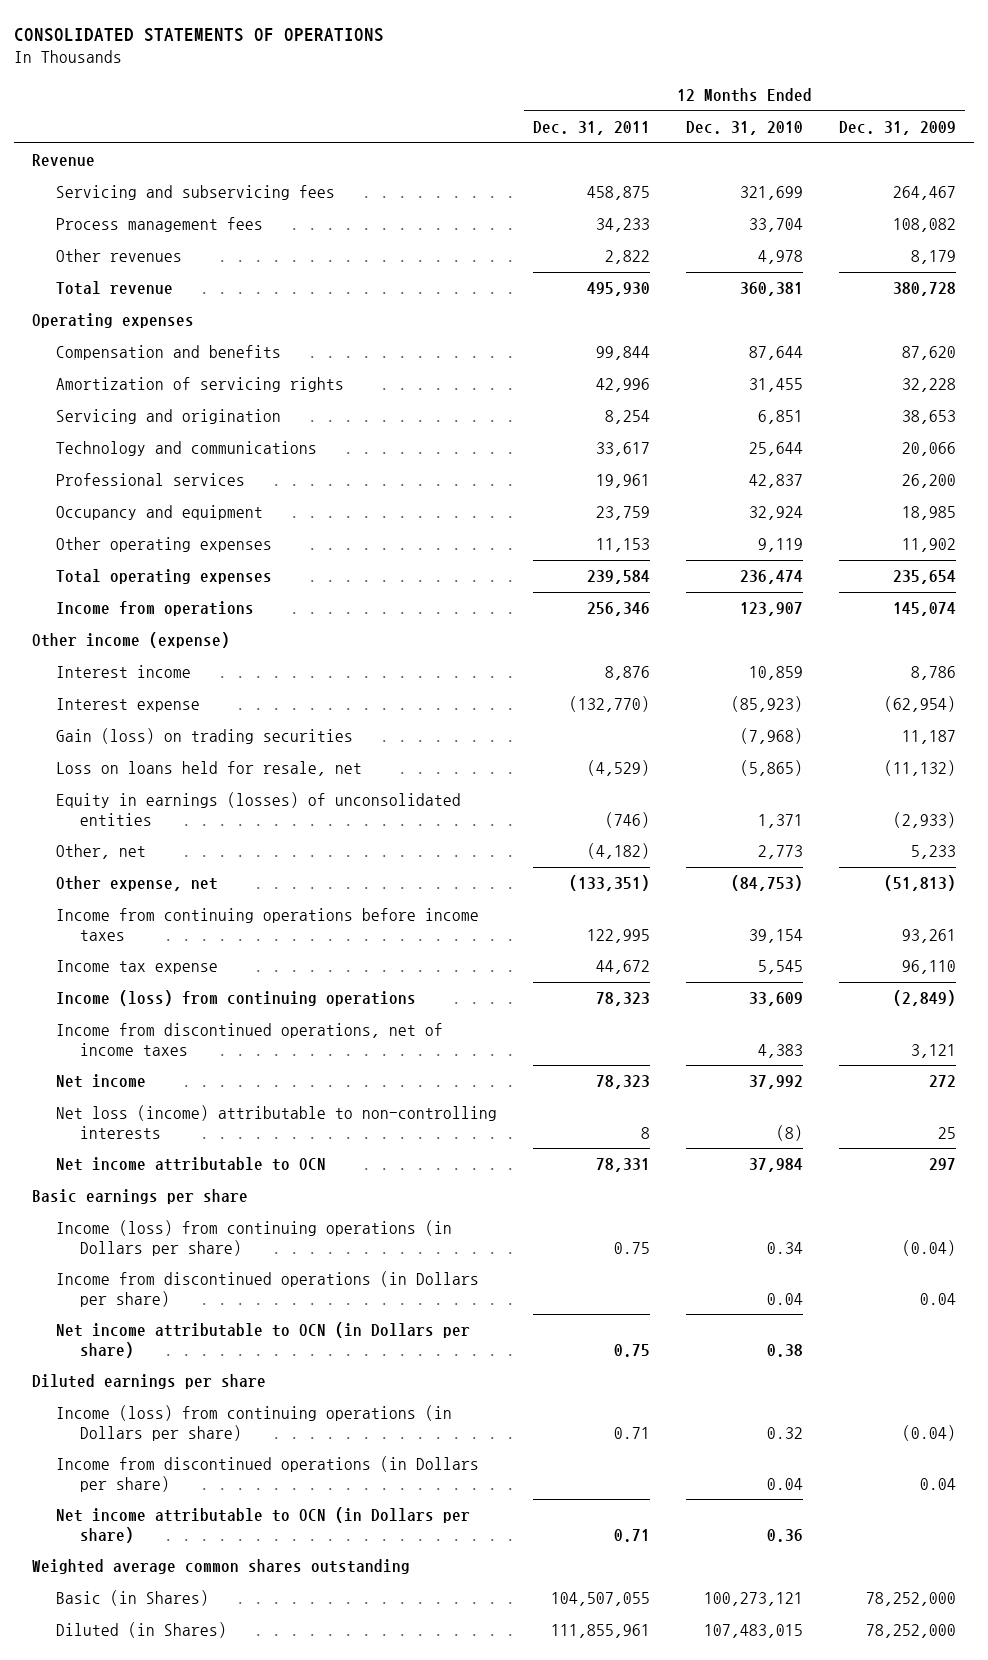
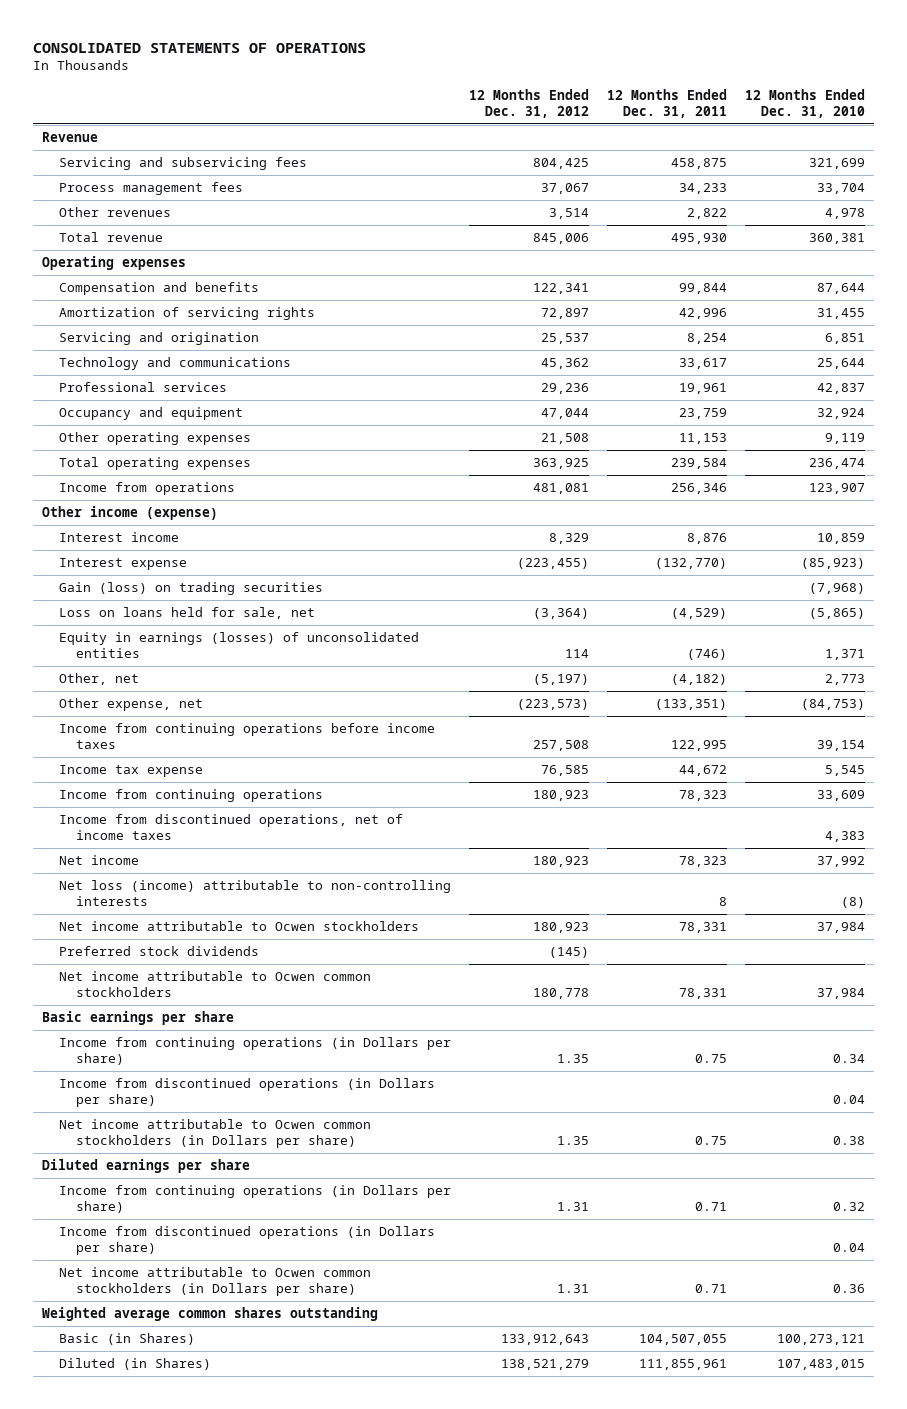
[839,120,957,135] Dec. 31, 2009 -> none
none -> [469,89,590,118] 12 Months Ended Dec. 31, 2012
[56,761,363,777] Loss on loans held for resale, net -> [58,607,315,620] Loss on loans held for sale, net
[56,990,417,1007] Income (loss) from continuing operations -> [58,789,323,803] Income from continuing operations
[56,1157,327,1172] Net income attributable to OCN -> [58,921,419,932] Net income attributable to Ocwen stockholders
none -> [58,946,259,957] Preferred stock dividends
none -> [58,971,371,997] Net income attributable to Ocwen common stockholders
[56,1220,453,1256] Income (loss) from continuing operations (in Dollars per share) -> [58,1037,451,1065] Income from continuing operations (in Dollars per share)
[56,1322,471,1358] Net income attributable to OCN (in Dollars per share) -> [58,1119,371,1148] Net income attributable to Ocwen common stockholders (in Dollars per share)
[56,1405,453,1441] Income (loss) from continuing operations (in Dollars per share) -> [58,1185,451,1213] Income from continuing operations (in Dollars per share)
[56,1507,471,1543] Net income attributable to OCN (in Dollars per share) -> [58,1267,371,1296] Net income attributable to Ocwen common stockholders (in Dollars per share)

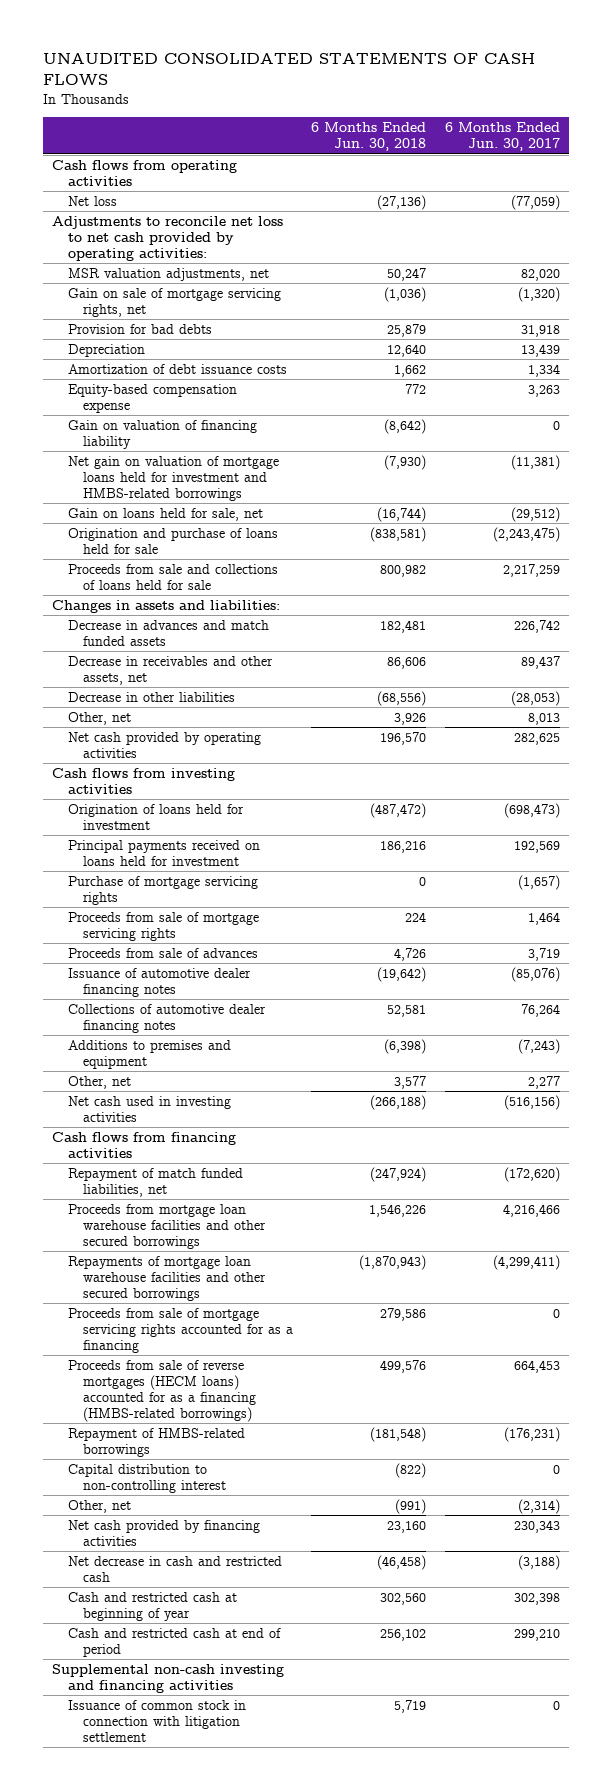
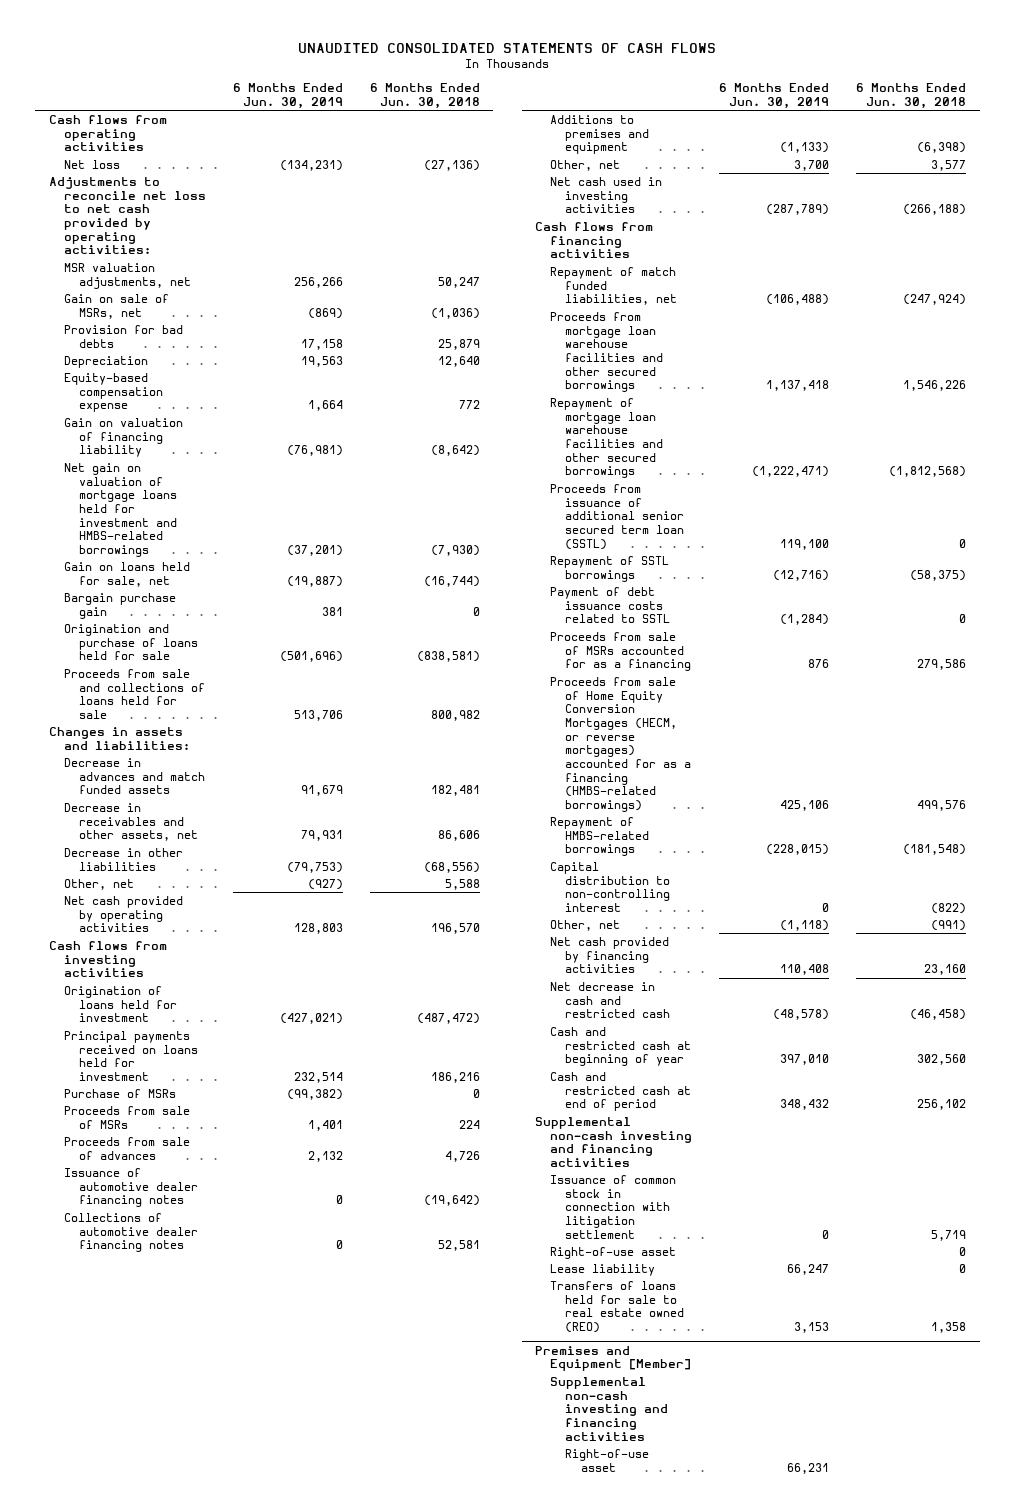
[444,122,560,152] 6 Months Ended Jun. 30, 2017 -> none
none -> [232,83,343,110] 6 Months Ended Jun. 30, 2019
[67,287,281,317] Gain on sale of mortgage servicing rights, net -> [63,293,169,319] Gain on sale of MSRs, net
[67,363,287,374] Amortization of debt issuance costs -> none
none -> [63,592,176,619] Bargain purchase gain
[394,712,427,725] 3,926 -> [444,878,480,890] 5,588
[67,875,258,905] Purchase of mortgage servicing rights -> [63,1088,176,1098] Purchase of MSRs
[67,911,259,941] Proceeds from sale of mortgage servicing rights -> [63,1105,190,1129] Proceeds from sale of MSRs
[67,1255,266,1301] Repayments of mortgage loan warehouse facilities and other secured borrowings -> [550,397,664,479] Repayment of mortgage loan warehouse facilities and other secured borrowings
[359,1254,427,1270] (1,870,943) -> [889,466,967,478] (1,812,568)
none -> [550,483,685,550] Proceeds from issuance of additional senior secured term loan (SSTL)
none -> [550,555,670,582] Repayment of SSTL borrowings
none -> [550,586,671,624] Payment of debt issuance costs related to SSTL
[67,1307,293,1353] Proceeds from sale of mortgage servicing rights accounted for as a financing -> [550,631,692,672] Proceeds from sale of MSRs accounted for as a financing
[67,1359,256,1422] Proceeds from sale of reverse mortgages (HECM loans) accounted for as a financing (HMBS-related borrowings) -> [550,676,692,813] Proceeds from sale of Home Equity Conversion Mortgages (HECM, or reverse mortgages) accounted for as a financing (HMBS-related borrowings)
none -> [550,1246,677,1259] Right-of-use asset
none -> [550,1263,656,1276] Lease liability
none -> [550,1280,685,1333] Transfers of loans held for sale to real estate owned (REO)
none -> [534,1345,692,1372] Premises and Equipment [Member]
none -> [550,1376,669,1441] Supplemental non-cash investing and financing activities
none -> [565,1448,650,1472] Right-of-use asset

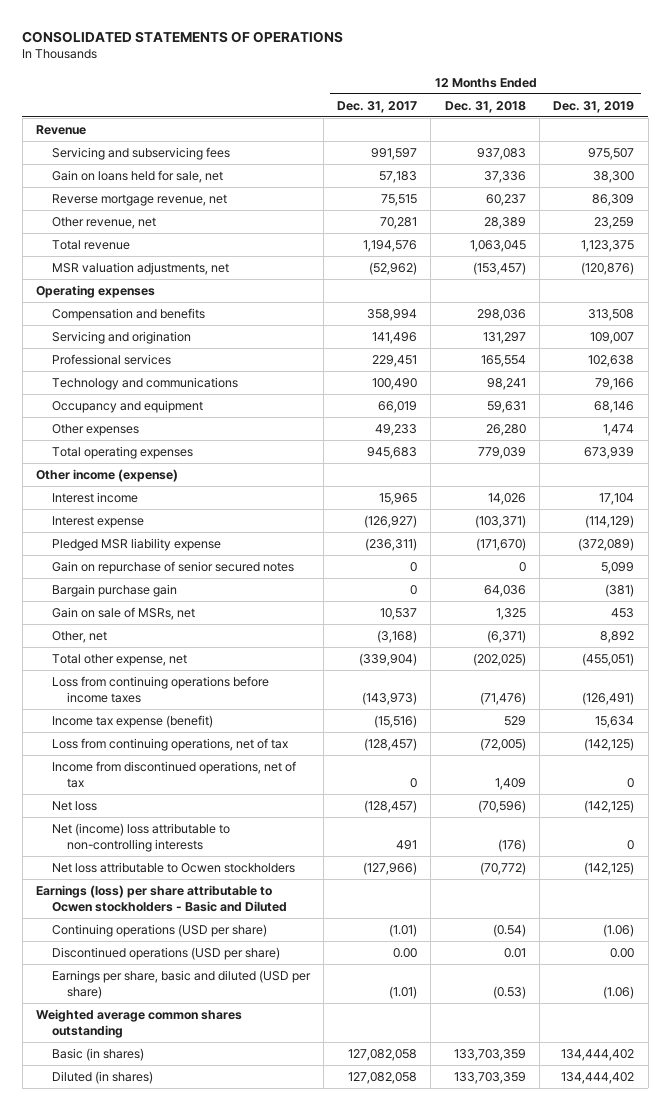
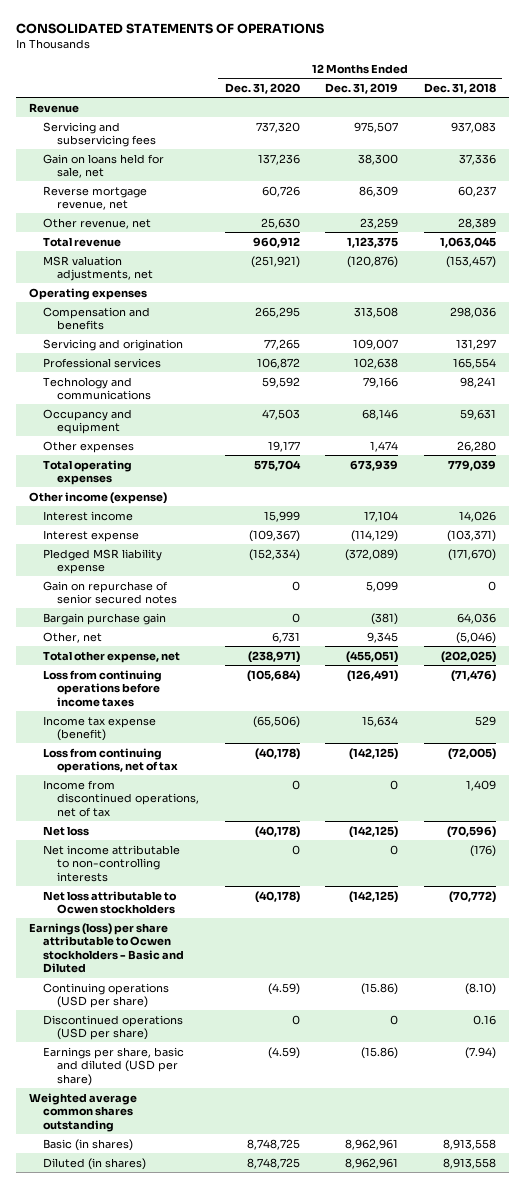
[337,100,418,113] Dec. 31, 2017 -> none
none -> [224,82,300,94] Dec. 31, 2020
[51,606,195,620] Gain on sale of MSRs, net -> none
[486,629,526,643] (6,371) -> [455,631,496,644] (5,046)
[600,630,635,643] 8,892 -> [367,631,399,643] 9,345
[51,822,230,852] Net (income) loss attributable to non-controlling interests -> [43,844,181,882] Net income attributable to non-controlling interests
[492,923,526,937] (0.54) -> [464,982,496,995] (8.10)
[603,923,635,937] (1.06) -> [361,982,399,995] (15.86)
[503,947,526,958] 0.01 -> [472,1014,496,1025] 0.16
[610,947,635,958] 0.00 -> [390,1014,399,1025] 0
[492,985,526,999] (0.53) -> [464,1046,496,1059] (7.94)
[603,985,635,999] (1.06) -> [361,1046,399,1059] (15.86)
[453,1048,526,1061] 133,703,359 -> [442,1138,496,1150] 8,913,558
[561,1048,635,1061] 134,444,402 -> [345,1138,399,1150] 8,962,961
[453,1071,526,1084] 133,703,359 -> [442,1157,496,1169] 8,913,558
[561,1071,635,1084] 134,444,402 -> [345,1157,399,1169] 8,962,961

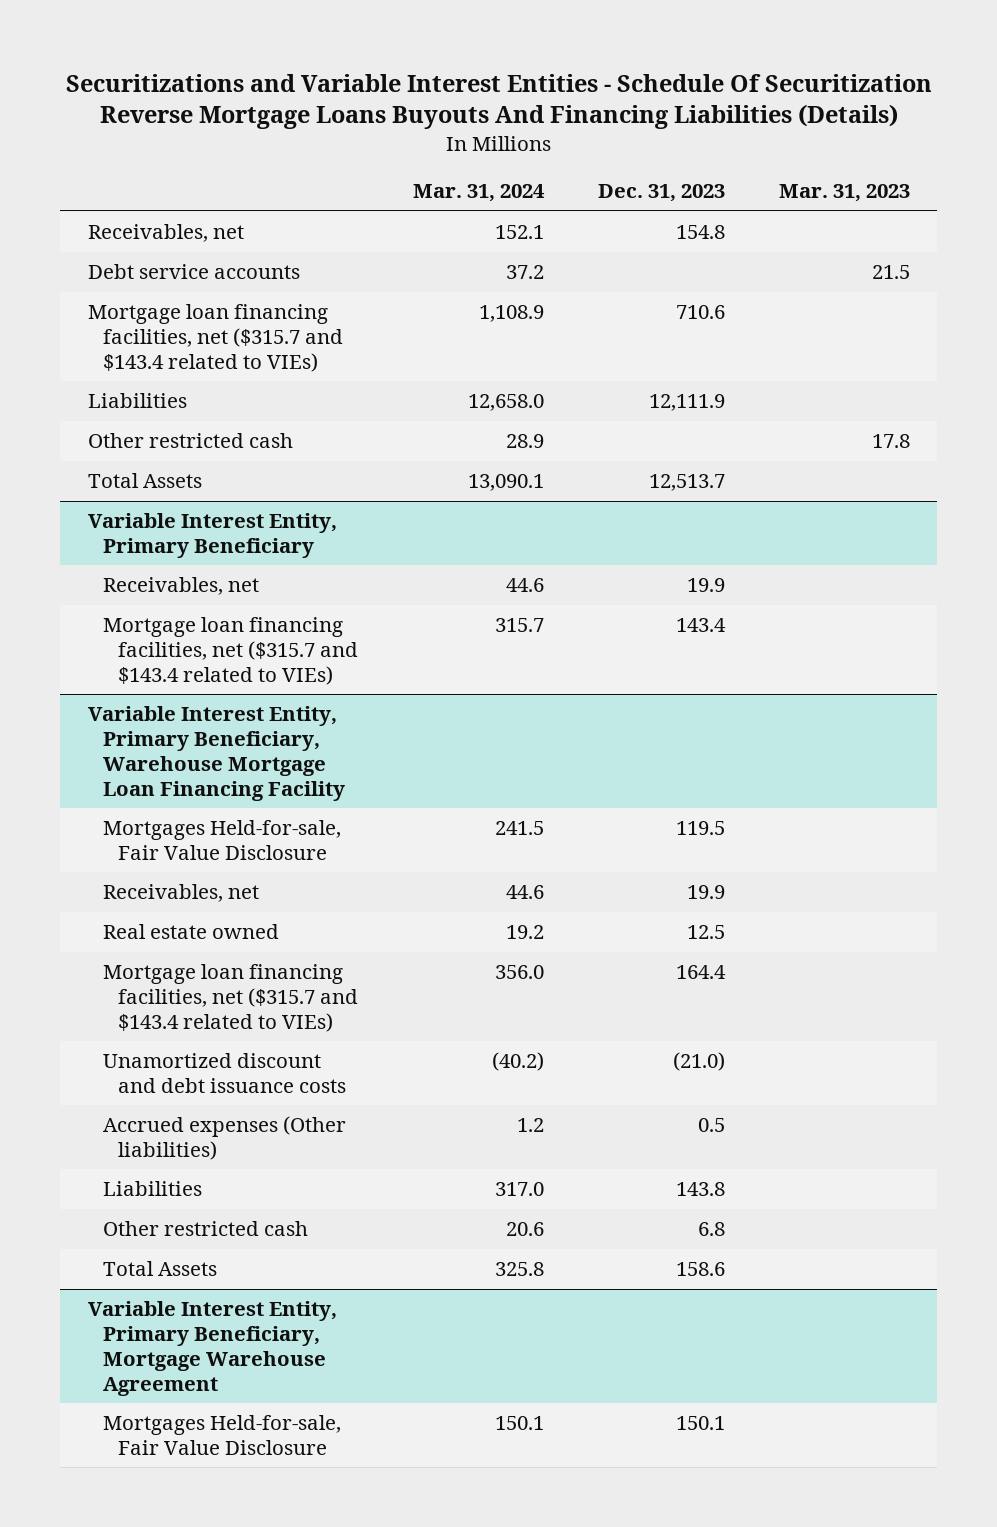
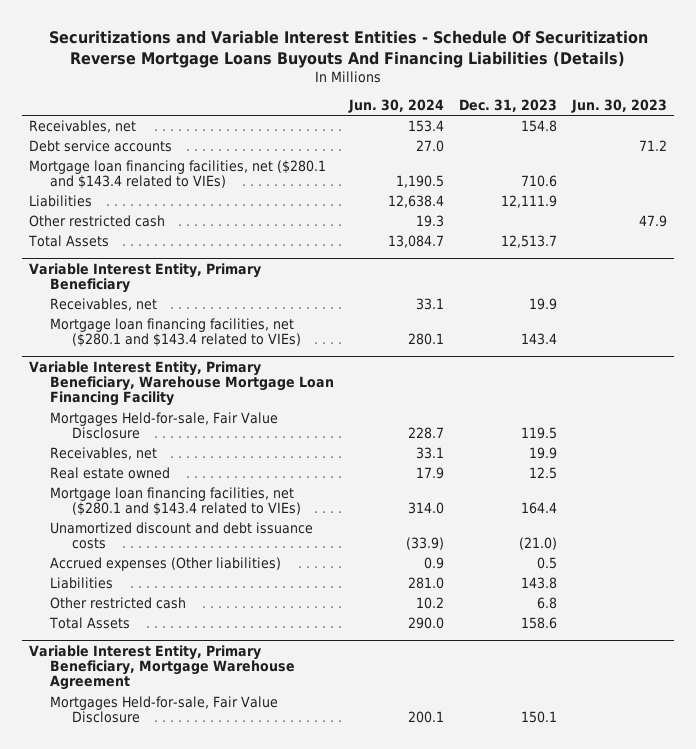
[412,184,545,203] Mar. 31, 2024 -> none
[778,184,910,203] Mar. 31, 2023 -> none
none -> [348,98,445,113] Jun. 30, 2024
none -> [570,98,667,113] Jun. 30, 2023
[87,304,343,372] Mortgage loan financing facilities, net ($315.7 and $143.4 related to VIEs) -> [29,159,327,190] Mortgage loan financing facilities, net ($280.1 and $143.4 related to VIEs)
[102,617,359,685] Mortgage loan financing facilities, net ($315.7 and $143.4 related to VIEs) -> [50,317,301,348] Mortgage loan financing facilities, net ($280.1 and $143.4 related to VIEs)
[102,964,359,1032] Mortgage loan financing facilities, net ($315.7 and $143.4 related to VIEs) -> [50,486,301,517] Mortgage loan financing facilities, net ($280.1 and $143.4 related to VIEs)

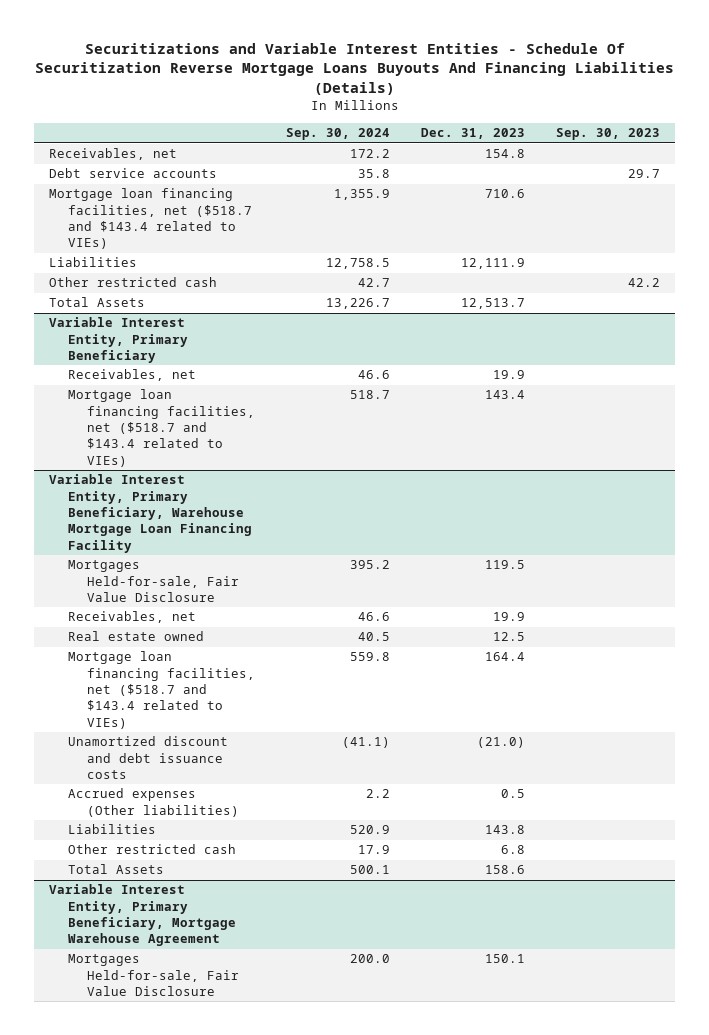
[348,98,445,113] Jun. 30, 2024 -> none
[570,98,667,113] Jun. 30, 2023 -> none
none -> [286,128,391,141] Sep. 30, 2024
none -> [555,128,660,141] Sep. 30, 2023
[29,159,327,190] Mortgage loan financing facilities, net ($280.1 and $143.4 related to VIEs) -> [49,188,253,250] Mortgage loan financing facilities, net ($518.7 and $143.4 related to VIEs)
[50,317,301,348] Mortgage loan financing facilities, net ($280.1 and $143.4 related to VIEs) -> [68,389,256,467] Mortgage loan financing facilities, net ($518.7 and $143.4 related to VIEs)
[50,486,301,517] Mortgage loan financing facilities, net ($280.1 and $143.4 related to VIEs) -> [68,651,256,729] Mortgage loan financing facilities, net ($518.7 and $143.4 related to VIEs)

